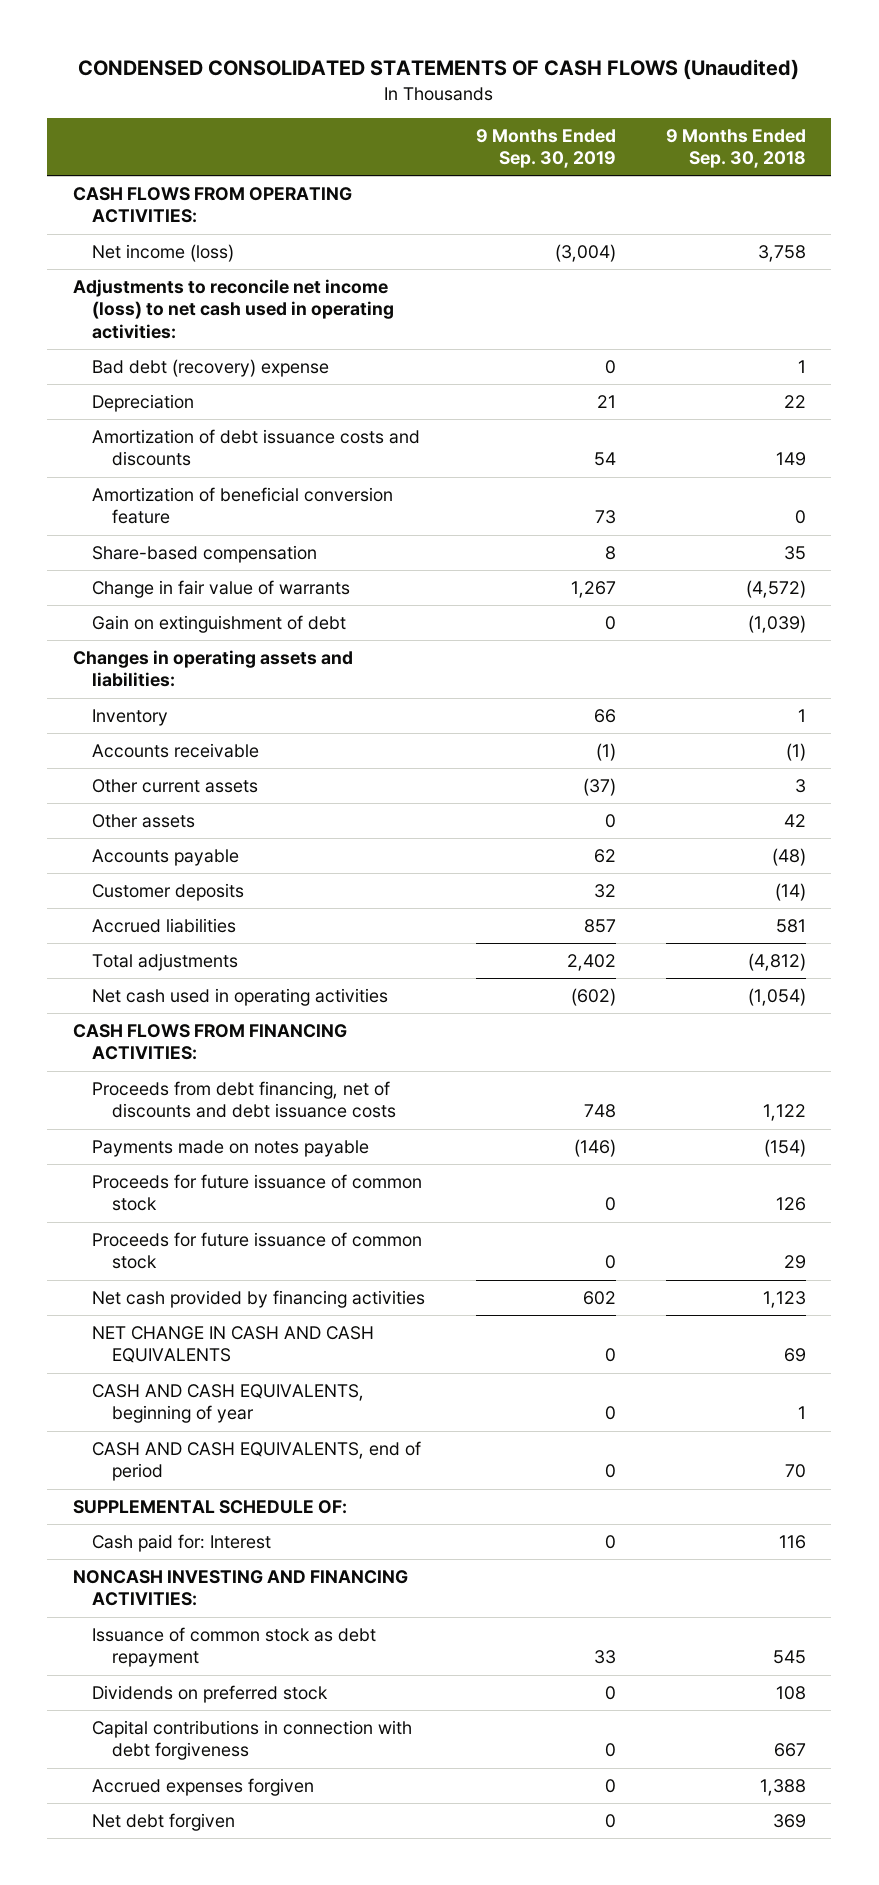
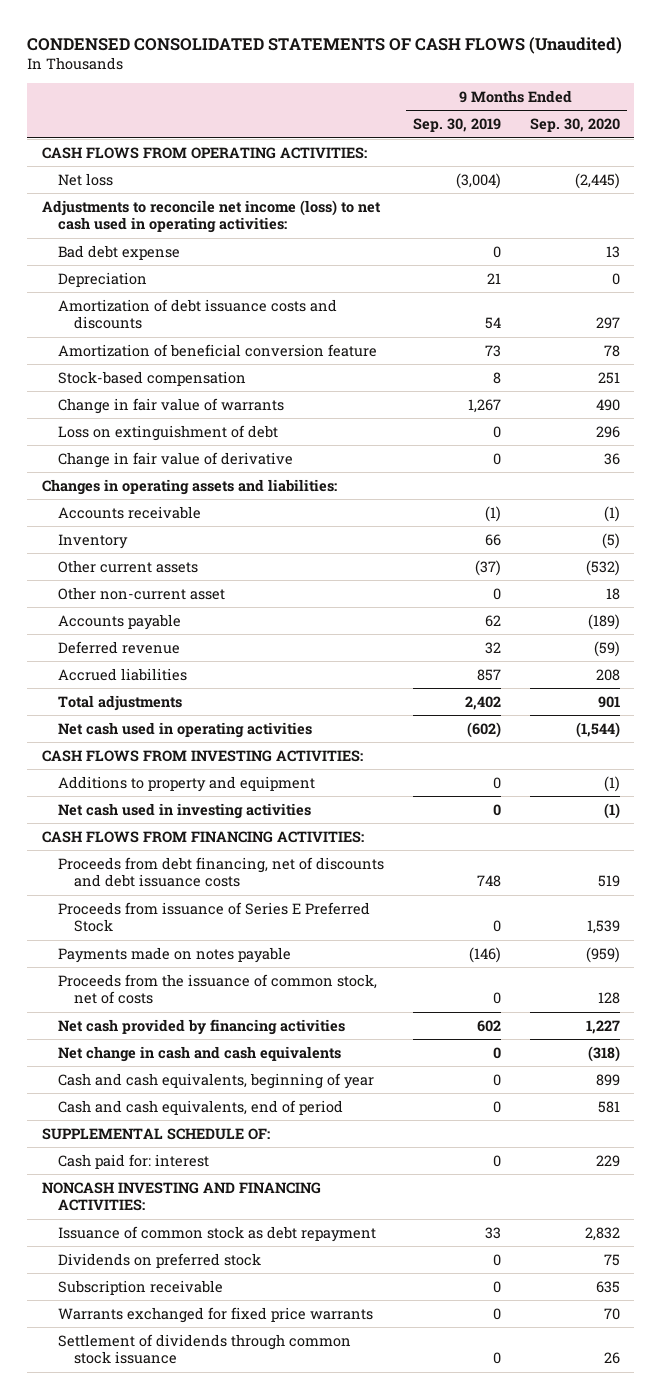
[666,128,807,169] 9 Months Ended Sep. 30, 2018 -> none
none -> [529,118,620,133] Sep. 30, 2020
[92,244,235,263] Net income (loss) -> [57,172,113,186] Net loss
[92,359,330,378] Bad debt (recovery) expense -> [57,244,180,260] Bad debt expense
[92,545,318,564] Share-based compensation -> [57,370,246,386] Stock-based compensation
[92,615,347,634] Gain on extinguishment of debt -> [57,424,278,441] Loss on extinguishment of debt
none -> [57,451,293,468] Change in fair value of derivative
[92,709,169,727] Inventory -> [57,533,128,549] Inventory
[92,814,196,829] Other assets -> [57,586,225,600] Other non-current asset
[92,883,245,902] Customer deposits -> none
none -> [57,640,180,654] Deferred revenue
none -> [41,749,363,762] CASH FLOWS FROM INVESTING ACTIVITIES:
none -> [57,775,315,792] Additions to property and equipment
none -> [57,802,311,819] Net cash used in investing activities
none -> [57,901,370,933] Proceeds from issuance of Series E Preferred Stock
[92,1232,423,1270] Proceeds for future issuance of common stock -> none
[92,1174,423,1212] Proceeds for future issuance of common stock -> [57,973,377,1005] Proceeds from the issuance of common stock, net of costs
[92,1326,375,1364] NET CHANGE IN CASH AND CASH EQUIVALENTS -> [57,1045,341,1062] Net change in cash and cash equivalents
[92,1384,365,1424] CASH AND CASH EQUIVALENTS, beginning of year -> [57,1072,374,1089] Cash and cash equivalents, beginning of year
[92,1441,422,1482] CASH AND CASH EQUIVALENTS, end of period -> [57,1099,343,1115] Cash and cash equivalents, end of period
[92,1534,272,1553] Cash paid for: Interest -> [57,1153,209,1169] Cash paid for: interest
[92,1720,413,1761] Capital contributions in connection with debt forgiveness -> none
[92,1778,315,1797] Accrued expenses forgiven -> none
[92,1813,236,1832] Net debt forgiven -> none
none -> [57,1279,223,1295] Subscription receivable
none -> [57,1306,373,1323] Warrants exchanged for fixed price warrants
none -> [57,1333,351,1365] Settlement of dividends through common stock issuance

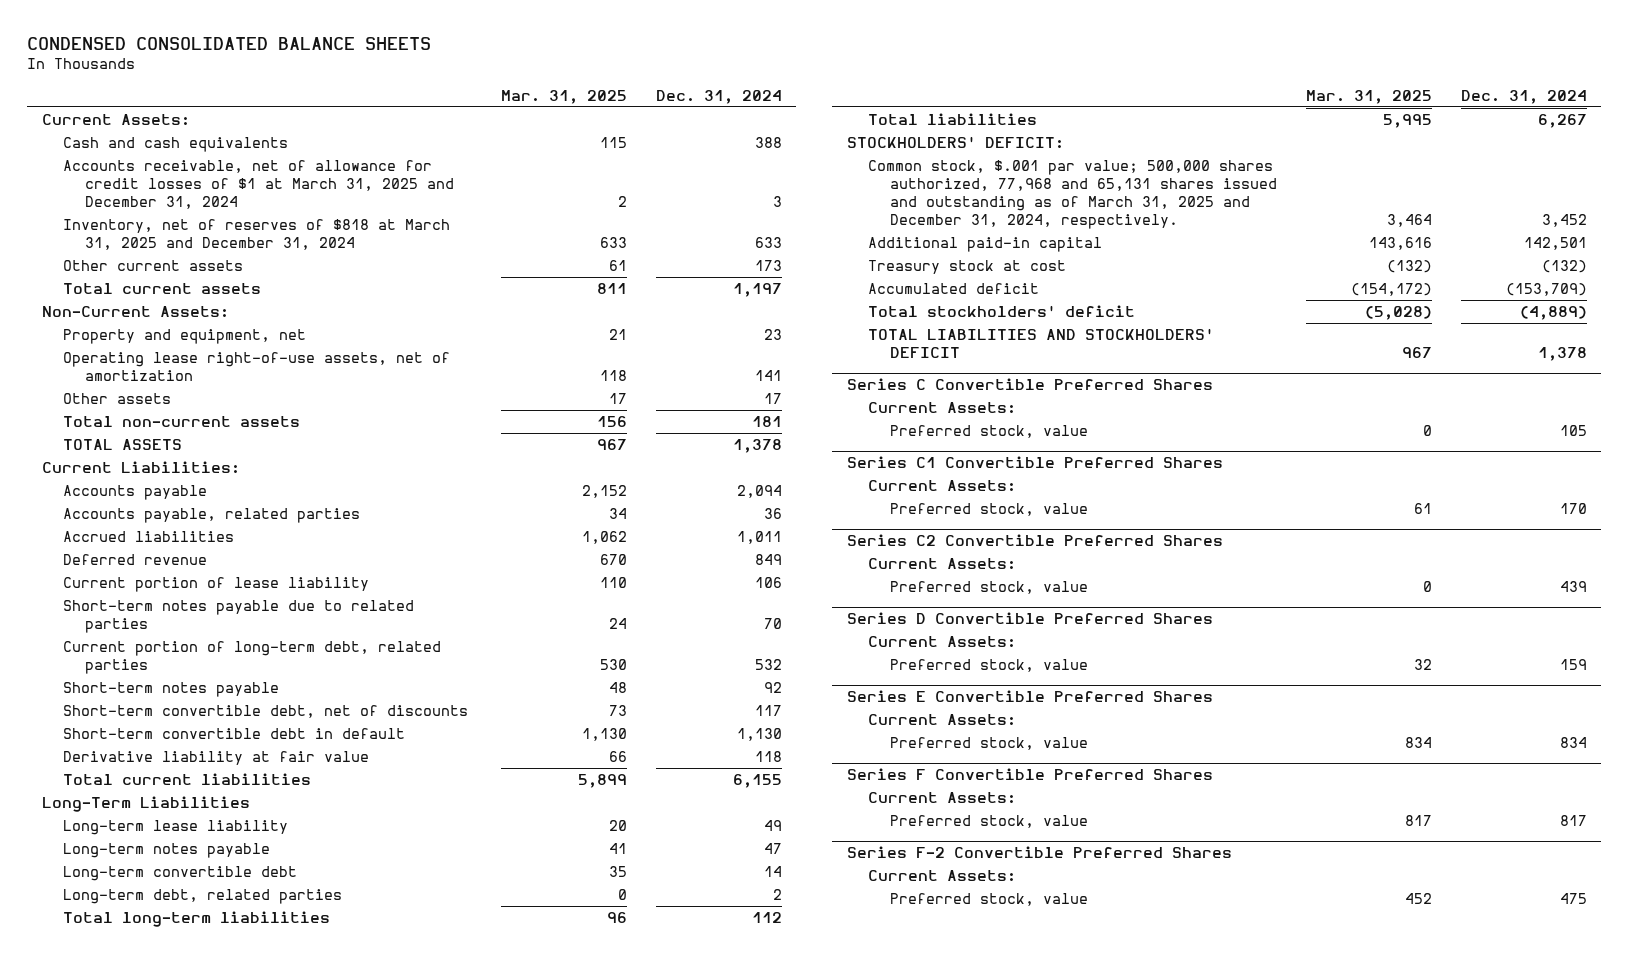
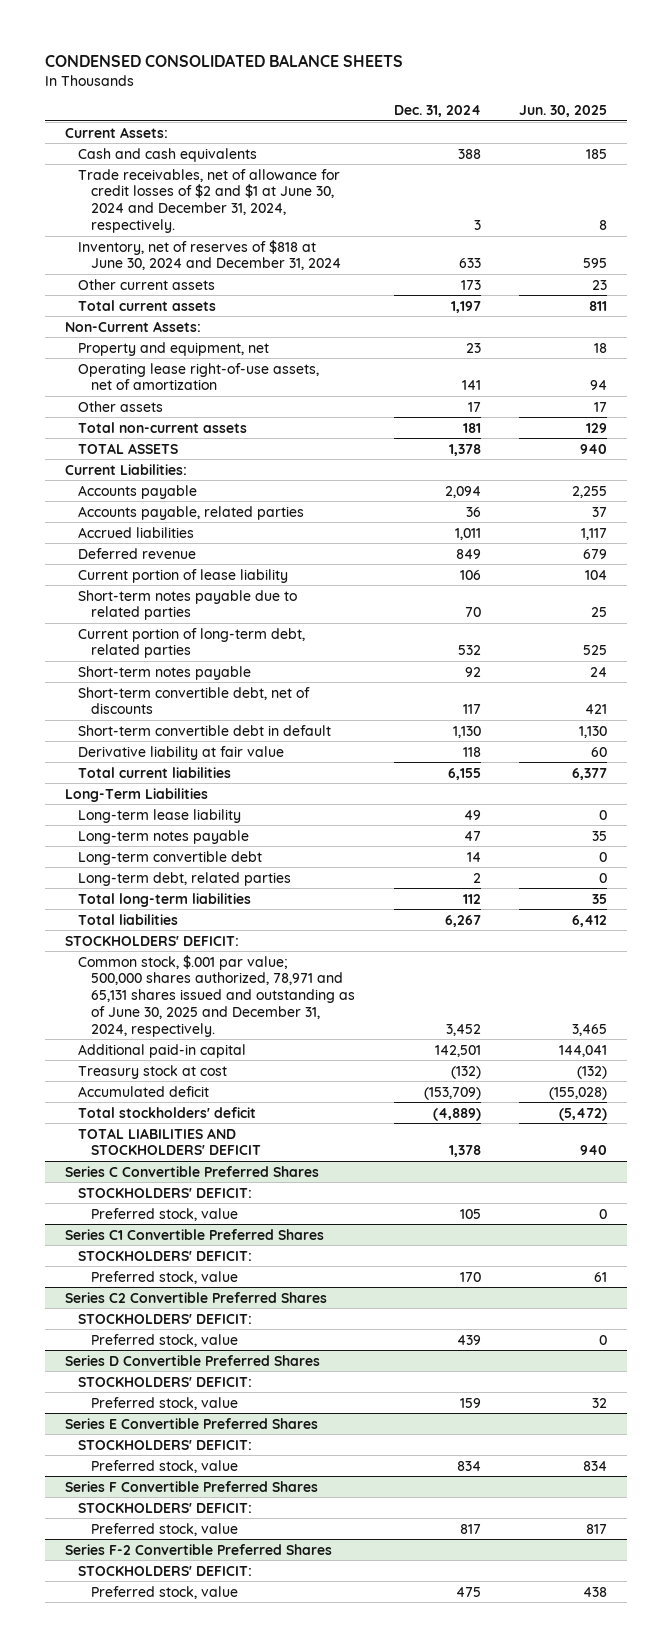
[501,89,628,104] Mar. 31, 2025 -> none
none -> [519,104,608,117] Jun. 30, 2025
[63,160,455,210] Accounts receivable, net of allowance for credit losses of $1 at March 31, 2025 and December 31, 2024 -> [77,168,340,233] Trade receivables, net of allowance for credit losses of $2 and $1 at June 30, 2024 and December 31, 2024, respectively.
[63,219,451,251] Inventory, net of reserves of $818 at March 31, 2025 and December 31, 2024 -> [77,239,342,271] Inventory, net of reserves of $818 at June 30, 2024 and December 31, 2024
[868,160,1277,230] Common stock, $.001 par value; 500,000 shares authorized, 77,968 and 65,131 shares issued and outstanding as of March 31, 2025 and December 31, 2024, respectively. -> [77,954,356,1037] Common stock, $.001 par value; 500,000 shares authorized, 78,971 and 65,131 shares issued and outstanding as of June 30, 2025 and December 31, 2024, respectively.
[868,402,1017,415] Current Assets: -> none
none -> [77,1187,252,1198] STOCKHOLDERS' DEFICIT:
[868,480,1017,493] Current Assets: -> none
none -> [77,1250,252,1261] STOCKHOLDERS' DEFICIT:
[868,558,1017,571] Current Assets: -> none
none -> [77,1313,252,1324] STOCKHOLDERS' DEFICIT:
[868,636,1017,649] Current Assets: -> none
none -> [77,1376,252,1387] STOCKHOLDERS' DEFICIT:
[868,714,1017,727] Current Assets: -> none
none -> [77,1439,252,1450] STOCKHOLDERS' DEFICIT:
[868,792,1017,805] Current Assets: -> none
none -> [77,1502,252,1513] STOCKHOLDERS' DEFICIT:
[868,870,1017,883] Current Assets: -> none
none -> [77,1565,252,1576] STOCKHOLDERS' DEFICIT:

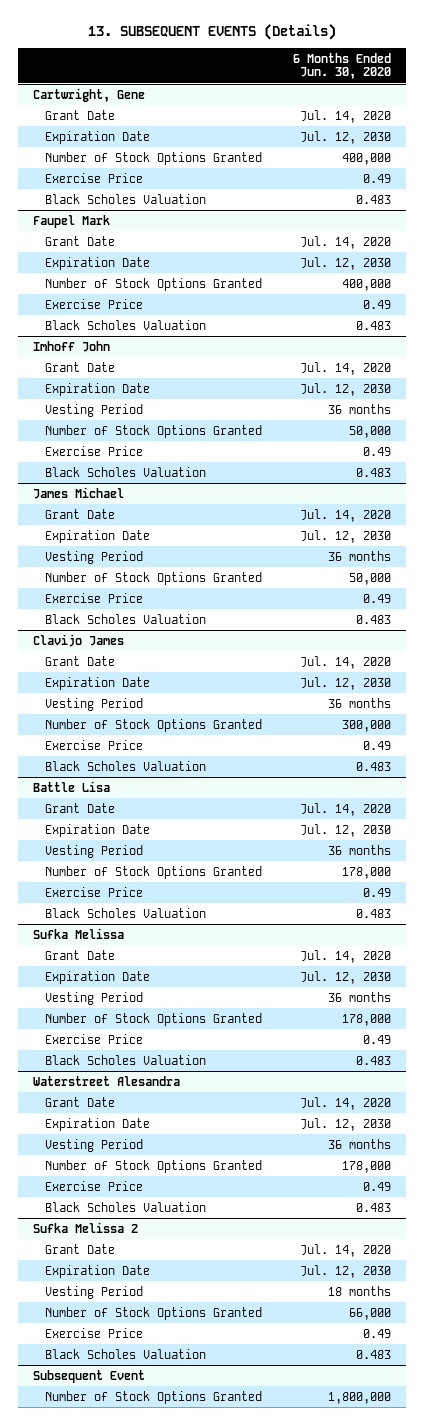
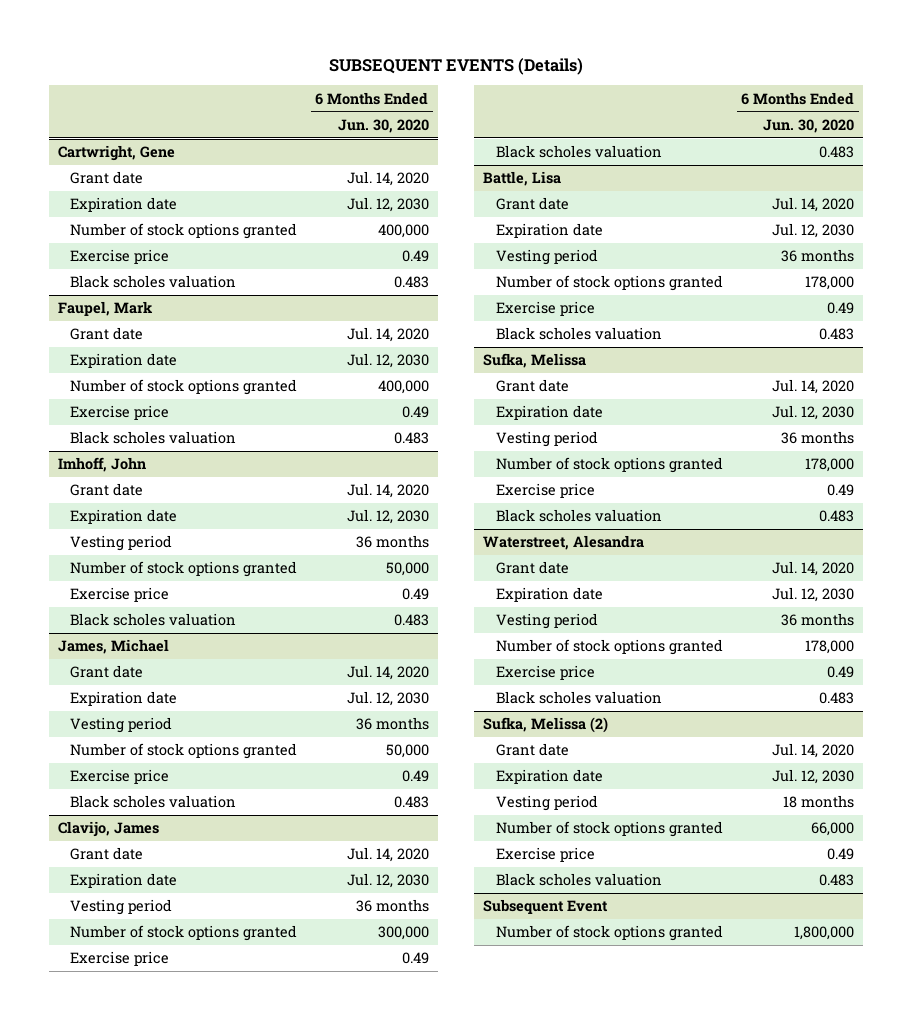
[88,24,337,41] 13. SUBSEQUENT EVENTS (Details) -> [329,57,584,75] SUBSEQUENT EVENTS (Details)
[45,109,116,120] Grant Date -> [70,171,144,185] Grant date
[45,130,151,144] Expiration Date -> [70,197,178,213] Expiration date
[45,151,263,165] Number of Stock Options Granted -> [70,223,298,240] Number of stock options granted
[45,172,144,183] Exercise Price -> [70,249,170,265] Exercise price
[45,193,207,204] Black Scholes Valuation -> [70,275,237,289] Black scholes valuation
[33,214,111,228] Faupel Mark -> [57,301,153,317] Faupel, Mark
[45,235,116,246] Grant Date -> [70,327,144,341] Grant date
[45,256,151,270] Expiration Date -> [70,353,178,369] Expiration date
[45,277,263,291] Number of Stock Options Granted -> [70,379,298,396] Number of stock options granted
[45,298,144,309] Exercise Price -> [70,405,170,421] Exercise price
[45,319,207,330] Black Scholes Valuation -> [70,431,237,445] Black scholes valuation
[33,340,111,352] Imhoff John -> [57,457,146,473] Imhoff, John
[45,361,116,372] Grant Date -> [70,483,144,497] Grant date
[45,382,151,396] Expiration Date -> [70,509,178,525] Expiration date
[45,403,144,417] Vesting Period -> [70,535,173,552] Vesting period
[45,424,263,438] Number of Stock Options Granted -> [70,561,298,578] Number of stock options granted
[45,445,144,456] Exercise Price -> [70,587,170,603] Exercise price
[45,466,207,477] Black Scholes Valuation -> [70,613,237,627] Black scholes valuation
[33,486,125,499] James Michael -> [57,639,169,655] James, Michael
[45,508,116,519] Grant Date -> [70,665,144,679] Grant date
[45,529,151,543] Expiration Date -> [70,691,178,707] Expiration date
[45,550,144,564] Vesting Period -> [70,717,173,734] Vesting period
[45,571,263,585] Number of Stock Options Granted -> [70,743,298,760] Number of stock options granted
[45,592,144,603] Exercise Price -> [70,769,170,785] Exercise price
[45,613,207,624] Black Scholes Valuation -> [70,795,237,809] Black scholes valuation
[33,633,125,647] Clavijo James -> [57,821,159,838] Clavijo, James
[45,655,116,666] Grant Date -> [70,847,144,861] Grant date
[45,676,151,690] Expiration Date -> [70,873,178,889] Expiration date
[45,697,144,711] Vesting Period -> [70,899,173,916] Vesting period
[45,718,263,732] Number of Stock Options Granted -> [70,925,298,942] Number of stock options granted
[45,739,144,750] Exercise Price -> [70,951,170,967] Exercise price
[45,760,207,771] Black Scholes Valuation -> [495,145,662,159] Black scholes valuation
[33,780,111,792] Battle Lisa -> [483,171,562,187] Battle, Lisa
[45,802,116,813] Grant Date -> [495,197,569,211] Grant date
[45,823,151,837] Expiration Date -> [495,223,603,239] Expiration date
[45,844,144,858] Vesting Period -> [495,249,598,266] Vesting period
[45,865,263,879] Number of Stock Options Granted -> [495,275,723,292] Number of stock options granted
[45,886,144,897] Exercise Price -> [495,301,595,317] Exercise price
[45,907,207,918] Black Scholes Valuation -> [495,327,662,341] Black scholes valuation
[33,927,125,939] Sufka Melissa -> [483,353,587,369] Sufka, Melissa
[45,949,116,960] Grant Date -> [495,379,569,393] Grant date
[45,970,151,984] Expiration Date -> [495,405,603,421] Expiration date
[45,991,144,1005] Vesting Period -> [495,431,598,448] Vesting period
[45,1012,263,1026] Number of Stock Options Granted -> [495,457,723,474] Number of stock options granted
[45,1033,144,1044] Exercise Price -> [495,483,595,499] Exercise price
[45,1054,207,1065] Black Scholes Valuation -> [495,509,662,523] Black scholes valuation
[33,1075,181,1086] Waterstreet Alesandra -> [483,535,645,551] Waterstreet, Alesandra
[45,1096,116,1107] Grant Date -> [495,561,569,575] Grant date
[45,1117,151,1131] Expiration Date -> [495,587,603,603] Expiration date
[45,1138,144,1152] Vesting Period -> [495,613,598,630] Vesting period
[45,1159,263,1173] Number of Stock Options Granted -> [495,639,723,656] Number of stock options granted
[45,1180,144,1191] Exercise Price -> [495,665,595,681] Exercise price
[45,1201,207,1212] Black Scholes Valuation -> [495,691,662,705] Black scholes valuation
[33,1221,139,1233] Sufka Melissa 2 -> [483,717,609,734] Sufka, Melissa (2)
[45,1243,116,1254] Grant Date -> [495,743,569,757] Grant date
[45,1264,151,1278] Expiration Date -> [495,769,603,785] Expiration date
[45,1285,144,1299] Vesting Period -> [495,795,598,812] Vesting period
[45,1306,263,1320] Number of Stock Options Granted -> [495,821,723,838] Number of stock options granted
[45,1327,144,1338] Exercise Price -> [495,847,595,863] Exercise price
[45,1348,207,1359] Black Scholes Valuation -> [495,873,662,887] Black scholes valuation
[45,1390,263,1404] Number of Stock Options Granted -> [495,925,723,942] Number of stock options granted

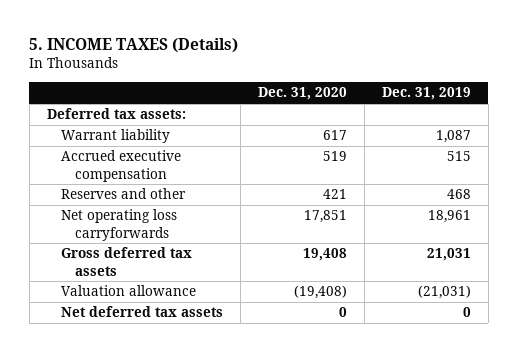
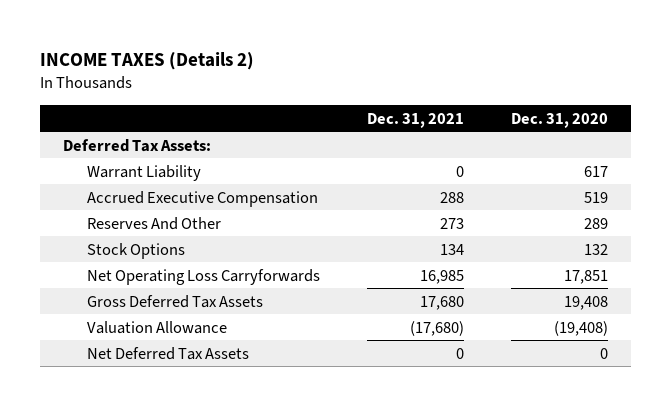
[29,38,239,54] 5. INCOME TAXES (Details) -> [39,51,254,70] INCOME TAXES (Details 2)
[381,87,471,101] Dec. 31, 2019 -> none
none -> [367,112,465,128] Dec. 31, 2021
[46,108,186,120] Deferred tax assets: -> [63,138,212,152] Deferred Tax Assets:
[61,129,171,144] Warrant liability -> [87,164,202,181] Warrant Liability
[61,150,182,182] Accrued executive compensation -> [87,190,319,207] Accrued Executive Compensation
[61,188,187,200] Reserves and other -> [87,216,222,230] Reserves And Other
[322,189,347,200] 421 -> [583,217,608,229] 289
none -> [87,242,186,259] Stock Options
[61,209,178,241] Net operating loss carryforwards -> [87,268,321,285] Net Operating Loss Carryforwards
[61,247,193,276] Gross deferred tax assets -> [87,294,264,308] Gross Deferred Tax Assets
[61,285,197,297] Valuation allowance -> [87,320,228,334] Valuation Allowance
[61,306,224,318] Net deferred tax assets -> [87,346,250,360] Net Deferred Tax Assets

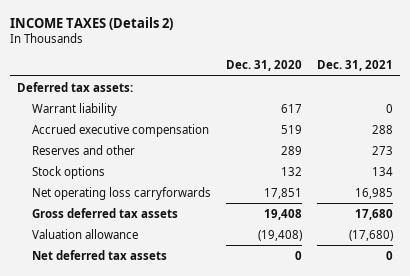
[63,138,212,152] Deferred Tax Assets: -> [17,81,134,92] Deferred tax assets:
[87,164,202,181] Warrant Liability -> [32,102,118,116] Warrant liability
[87,190,319,207] Accrued Executive Compensation -> [32,123,210,137] Accrued executive compensation
[87,216,222,230] Reserves And Other -> [32,144,136,155] Reserves and other
[87,242,186,259] Stock Options -> [32,165,106,179] Stock options
[87,268,321,285] Net Operating Loss Carryforwards -> [32,186,212,200] Net operating loss carryforwards
[87,294,264,308] Gross Deferred Tax Assets -> [32,207,179,218] Gross deferred tax assets
[87,320,228,334] Valuation Allowance -> [32,228,139,239] Valuation allowance
[87,346,250,360] Net Deferred Tax Assets -> [32,249,168,260] Net deferred tax assets

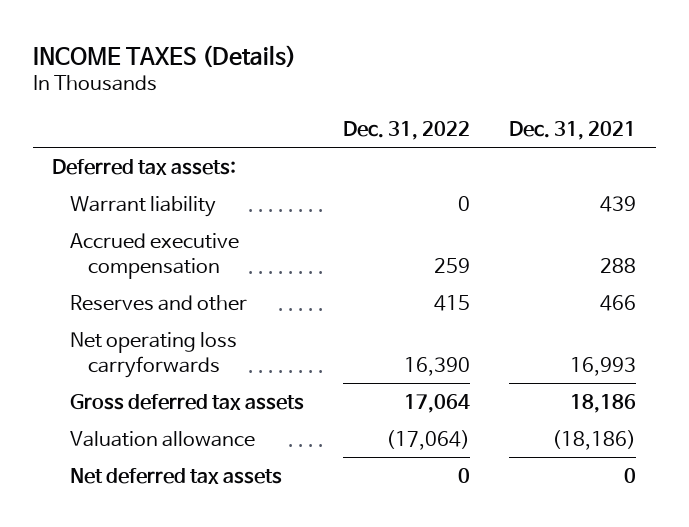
[9,16,173,30] INCOME TAXES (Details 2) -> [32,44,296,68] INCOME TAXES (Details)
[226,60,303,72] Dec. 31, 2020 -> none
none -> [343,120,471,140] Dec. 31, 2022
[385,103,393,113] 0 -> [600,195,637,212] 439
[32,165,106,179] Stock options -> none
[371,145,393,155] 273 -> [600,294,637,311] 466
[354,187,393,199] 16,985 -> [570,357,637,377] 16,993
[354,208,393,220] 17,680 -> [570,393,637,413] 18,186
[348,229,393,241] (17,680) -> [552,429,637,450] (18,186)

